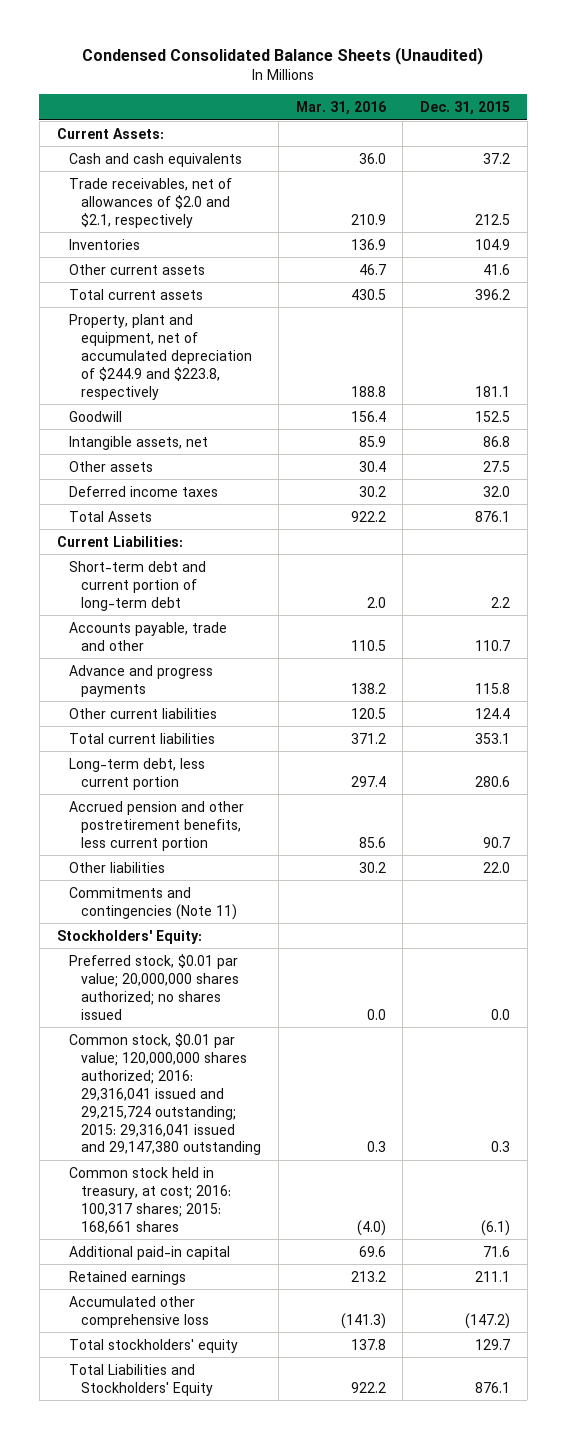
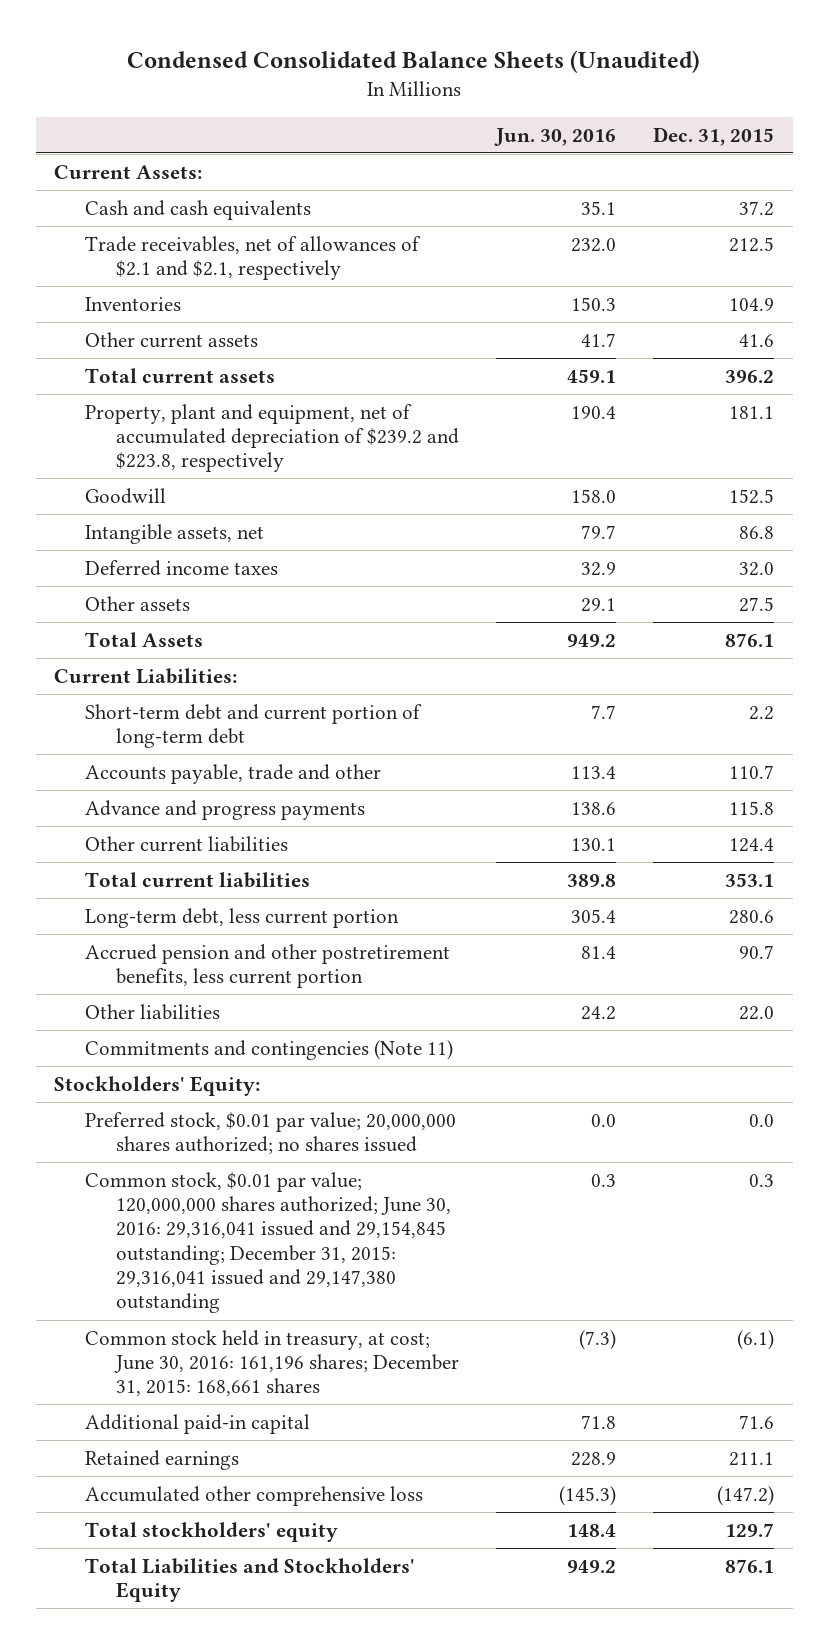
[295,100,386,115] Mar. 31, 2016 -> none
none -> [493,127,616,146] Jun. 30, 2016
[68,177,232,228] Trade receivables, net of allowances of $2.0 and $2.1, respectively -> [85,235,422,280] Trade receivables, net of allowances of $2.1 and $2.1, respectively
[68,313,252,400] Property, plant and equipment, net of accumulated depreciation of $244.9 and $223.8, respectively -> [85,403,459,473] Property, plant and equipment, net of accumulated depreciation of $239.2 and $223.8, respectively
[68,460,153,472] Other assets -> [85,595,191,611] Other assets
[68,1032,261,1156] Common stock, $0.01 par value; 120,000,000 shares authorized; 2016: 29,316,041 issued and 29,215,724 outstanding; 2015: 29,316,041 issued and 29,147,380 outstanding -> [85,1171,451,1314] Common stock, $0.01 par value; 120,000,000 shares authorized; June 30, 2016: 29,316,041 issued and 29,154,845 outstanding; December 31, 2015: 29,316,041 issued and 29,147,380 outstanding
[68,1166,231,1234] Common stock held in treasury, at cost; 2016: 100,317 shares; 2015: 168,661 shares -> [85,1329,459,1397] Common stock held in treasury, at cost; June 30, 2016: 161,196 shares; December 31, 2015: 168,661 shares

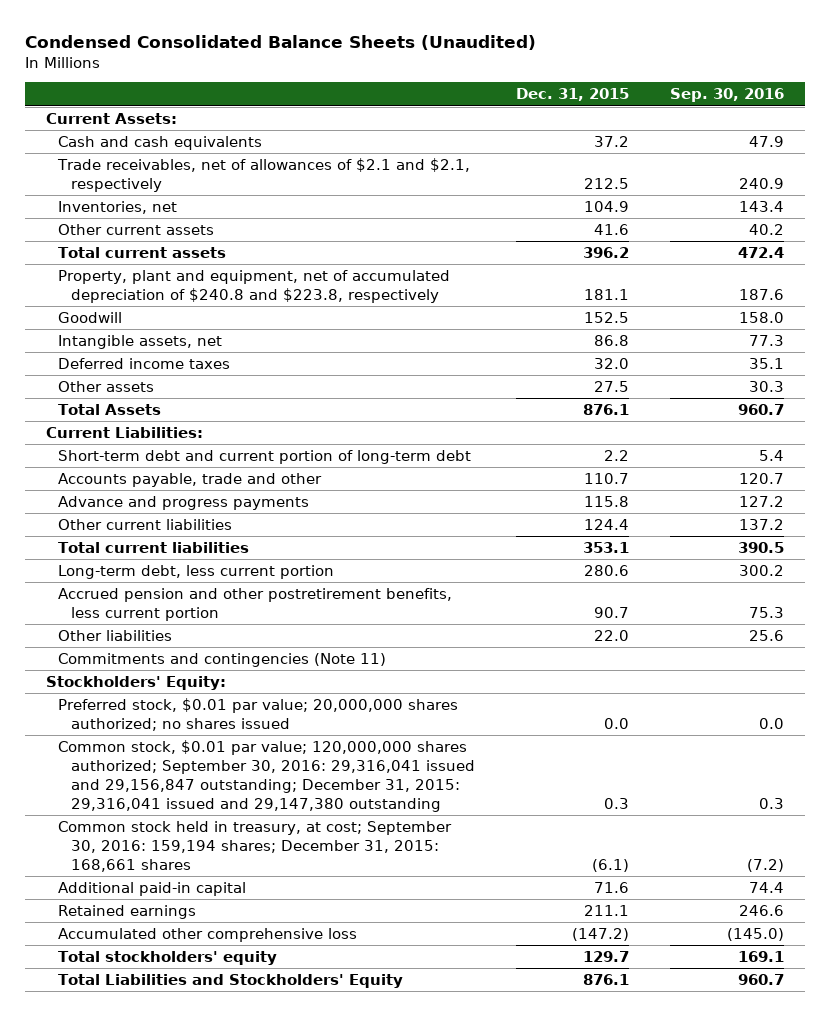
[493,127,616,146] Jun. 30, 2016 -> none
none -> [670,88,785,103] Sep. 30, 2016
[85,296,182,311] Inventories -> [58,201,178,215] Inventories, net
[85,403,459,473] Property, plant and equipment, net of accumulated depreciation of $239.2 and $223.8, respectively -> [58,270,451,304] Property, plant and equipment, net of accumulated depreciation of $240.8 and $223.8, respectively
[85,1171,451,1314] Common stock, $0.01 par value; 120,000,000 shares authorized; June 30, 2016: 29,316,041 issued and 29,154,845 outstanding; December 31, 2015: 29,316,041 issued and 29,147,380 outstanding -> [58,740,475,813] Common stock, $0.01 par value; 120,000,000 shares authorized; September 30, 2016: 29,316,041 issued and 29,156,847 outstanding; December 31, 2015: 29,316,041 issued and 29,147,380 outstanding
[85,1329,459,1397] Common stock held in treasury, at cost; June 30, 2016: 161,196 shares; December 31, 2015: 168,661 shares -> [58,821,453,873] Common stock held in treasury, at cost; September 30, 2016: 159,194 shares; December 31, 2015: 168,661 shares

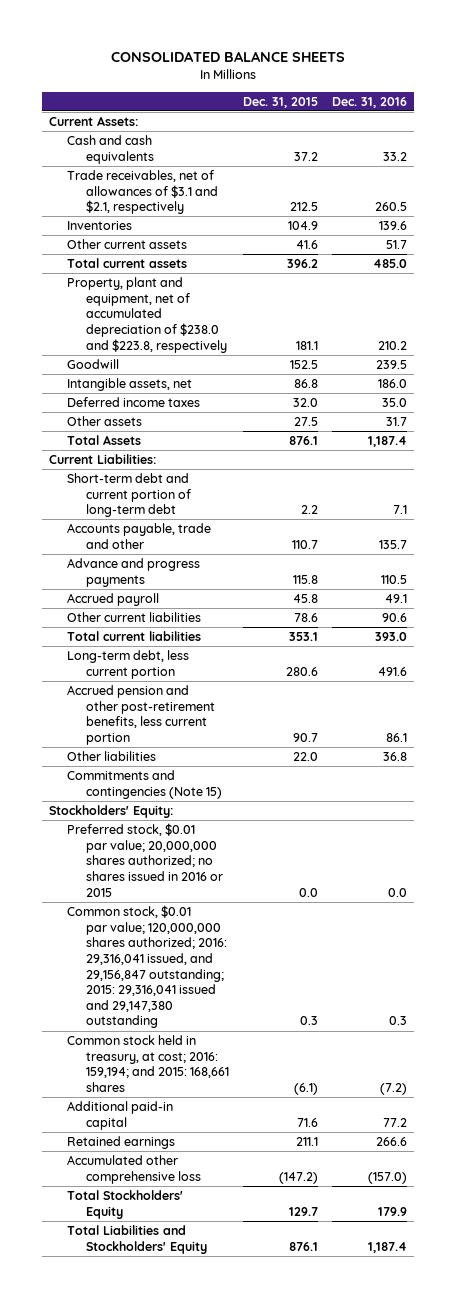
[25,34,537,50] Condensed Consolidated Balance Sheets (Unaudited) -> [110,50,345,62] CONSOLIDATED BALANCE SHEETS
[670,88,785,103] Sep. 30, 2016 -> none
none -> [331,96,407,108] Dec. 31, 2016
[57,158,471,193] Trade receivables, net of allowances of $2.1 and $2.1, respectively -> [67,170,218,215] Trade receivables, net of allowances of $3.1 and $2.1, respectively
[58,201,178,215] Inventories, net -> [67,221,133,231] Inventories
[58,270,451,304] Property, plant and equipment, net of accumulated depreciation of $240.8 and $223.8, respectively -> [67,277,227,353] Property, plant and equipment, net of accumulated depreciation of $238.0 and $223.8, respectively
none -> [67,593,160,607] Accrued payroll
[583,519,629,531] 124.4 -> [293,613,318,623] 78.6
[58,588,453,622] Accrued pension and other postretirement benefits, less current portion -> [67,685,215,745] Accrued pension and other post-retirement benefits, less current portion
[58,653,387,668] Commitments and contingencies (Note 11) -> [67,770,222,799] Commitments and contingencies (Note 15)
[58,698,459,732] Preferred stock, $0.01 par value; 20,000,000 shares authorized; no shares issued -> [67,823,223,897] Preferred stock, $0.01 par value; 20,000,000 shares authorized; no shares issued in 2016 or 2015
[58,740,475,813] Common stock, $0.01 par value; 120,000,000 shares authorized; September 30, 2016: 29,316,041 issued and 29,156,847 outstanding; December 31, 2015: 29,316,041 issued and 29,147,380 outstanding -> [67,905,227,1029] Common stock, $0.01 par value; 120,000,000 shares authorized; 2016: 29,316,041 issued, and 29,156,847 outstanding; 2015: 29,316,041 issued and 29,147,380 outstanding
[58,821,453,873] Common stock held in treasury, at cost; September 30, 2016: 159,194 shares; December 31, 2015: 168,661 shares -> [67,1035,229,1092] Common stock held in treasury, at cost; 2016: 159,194; and 2015: 168,661 shares
[58,951,278,966] Total stockholders' equity -> [67,1190,184,1219] Total Stockholders' Equity

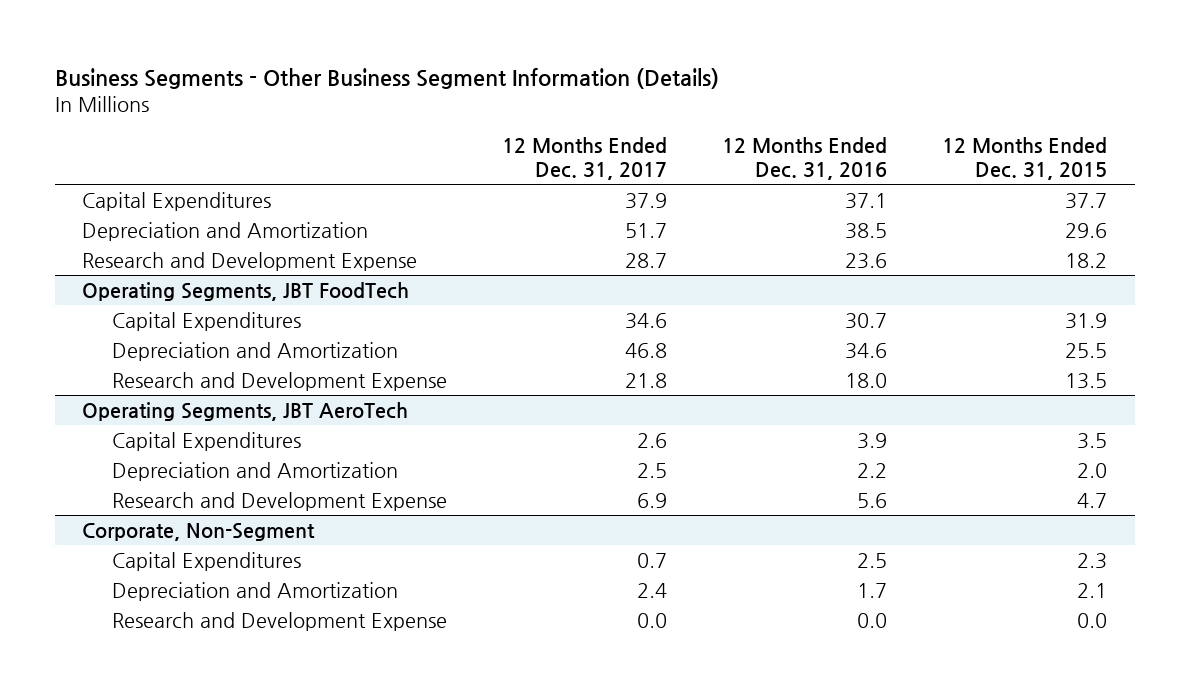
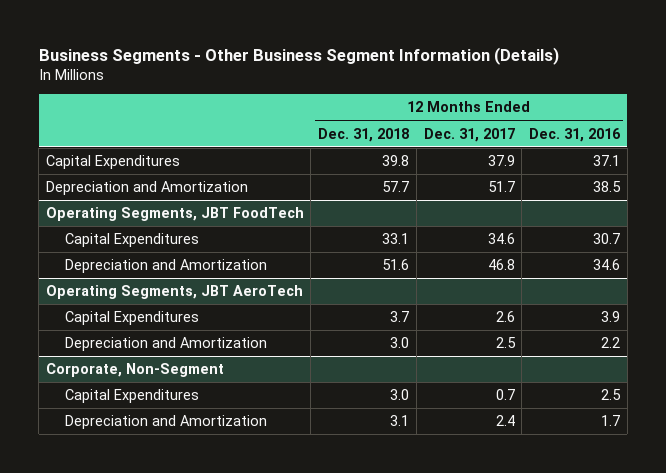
[942,136,1108,181] 12 Months Ended Dec. 31, 2015 -> none
none -> [318,127,410,142] Dec. 31, 2018
[82,251,418,271] Research and Development Expense -> none
[111,371,447,391] Research and Development Expense -> none
[111,491,447,511] Research and Development Expense -> none
[111,611,447,631] Research and Development Expense -> none

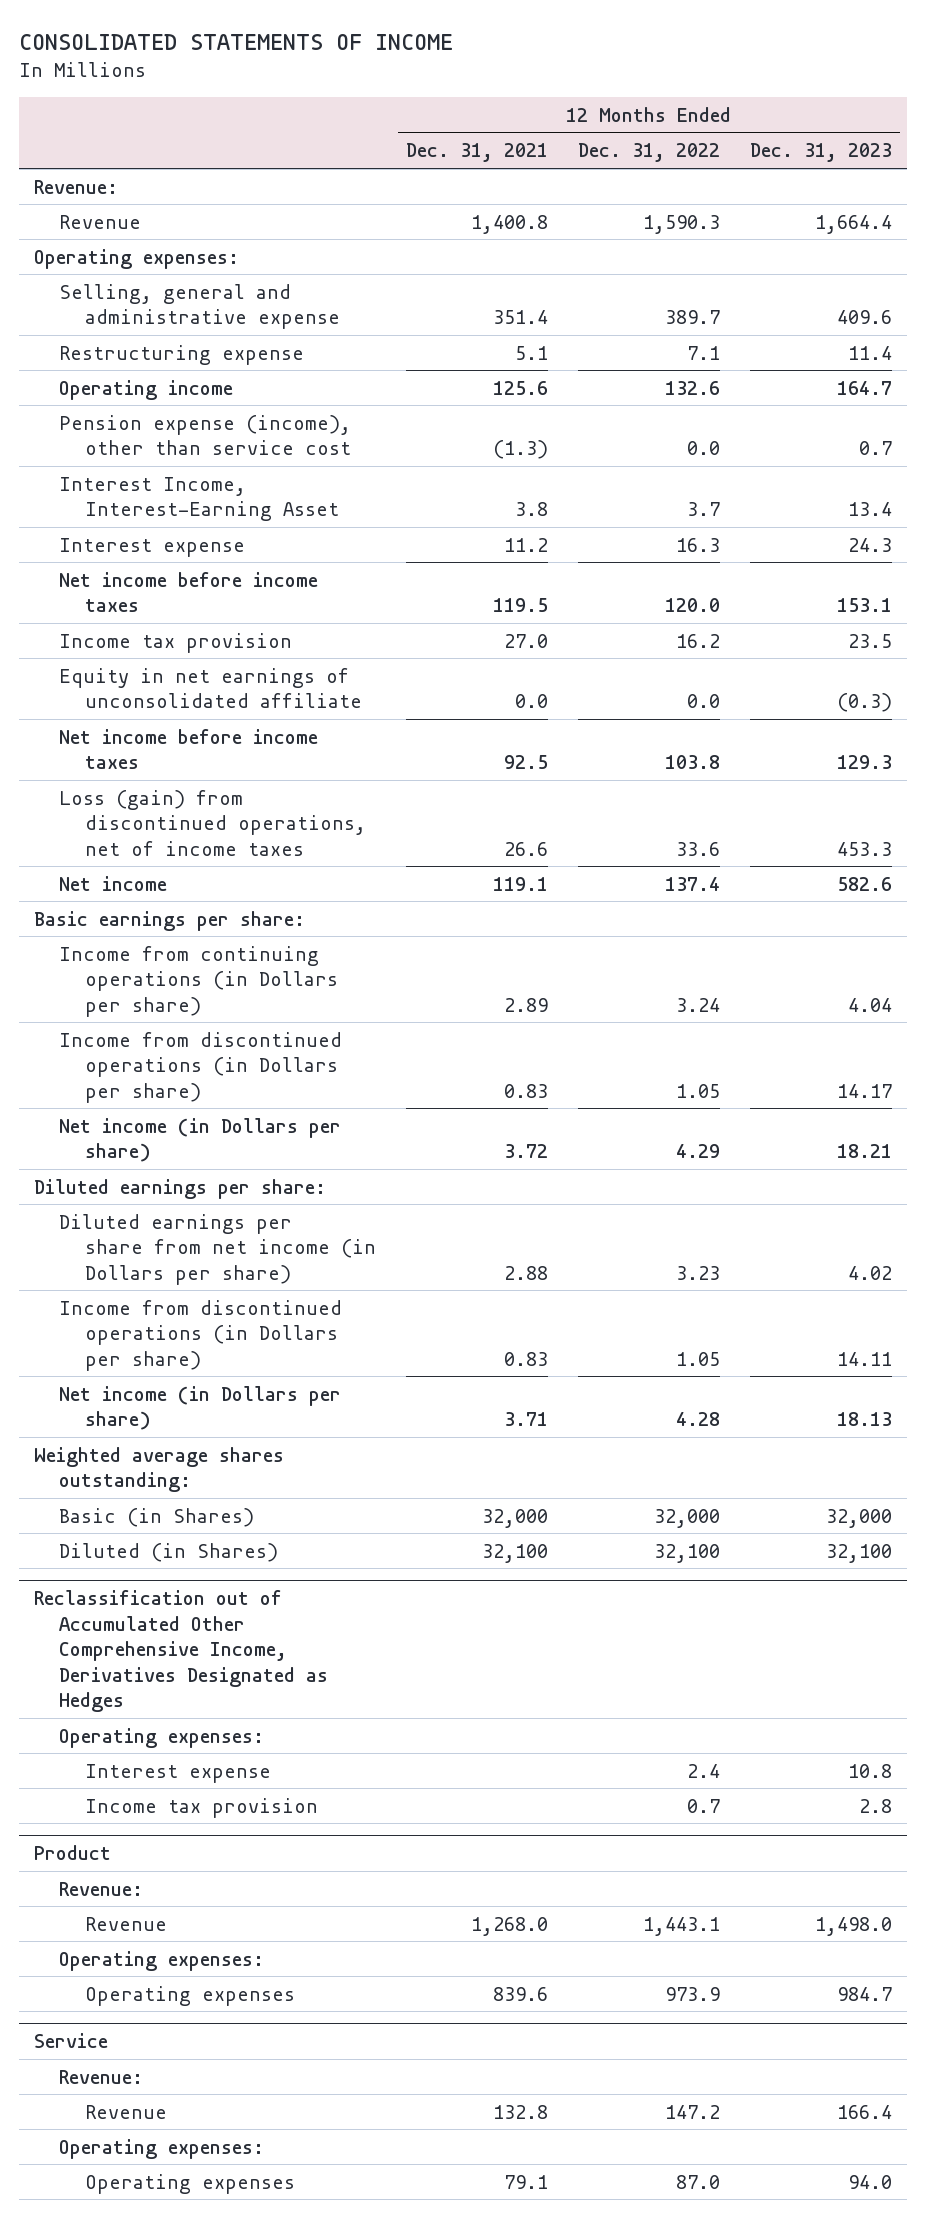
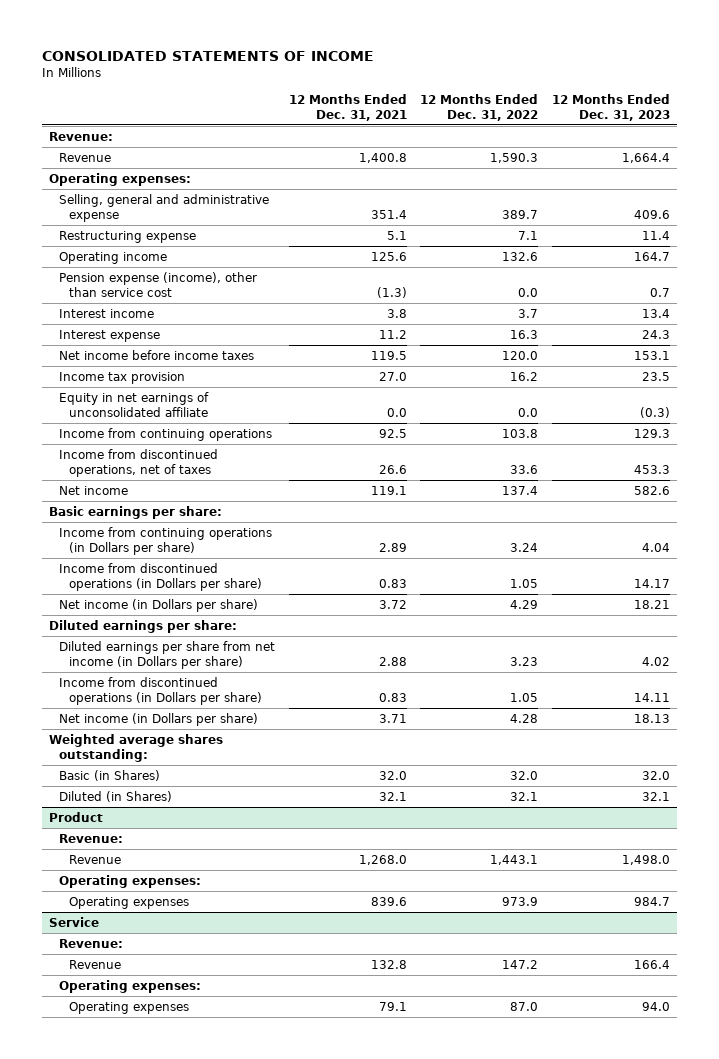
[59,476,339,522] Interest Income, Interest-Earning Asset -> [58,308,154,318] Interest income
[59,728,319,770] Net income before income taxes -> [58,427,272,441] Income from continuing operations
[59,789,366,856] Loss (gain) from discontinued operations, net of income taxes -> [58,448,218,477] Income from discontinued operations, net of taxes
[33,1590,329,1713] Reclassification out of Accumulated Other Comprehensive Income, Derivatives Designated as Hedges -> none
[59,1727,265,1748] Operating expenses: -> none
[84,1763,271,1783] Interest expense -> none
[84,1797,318,1818] Income tax provision -> none
[481,1508,548,1528] 32,000 -> [378,770,407,780] 32.0
[654,1508,721,1528] 32,000 -> [510,770,539,780] 32.0
[826,1508,893,1528] 32,000 -> [642,770,671,780] 32.0
[481,1543,548,1563] 32,100 -> [378,791,407,801] 32.1
[654,1543,721,1563] 32,100 -> [510,791,539,801] 32.1
[826,1543,893,1563] 32,100 -> [642,791,671,801] 32.1

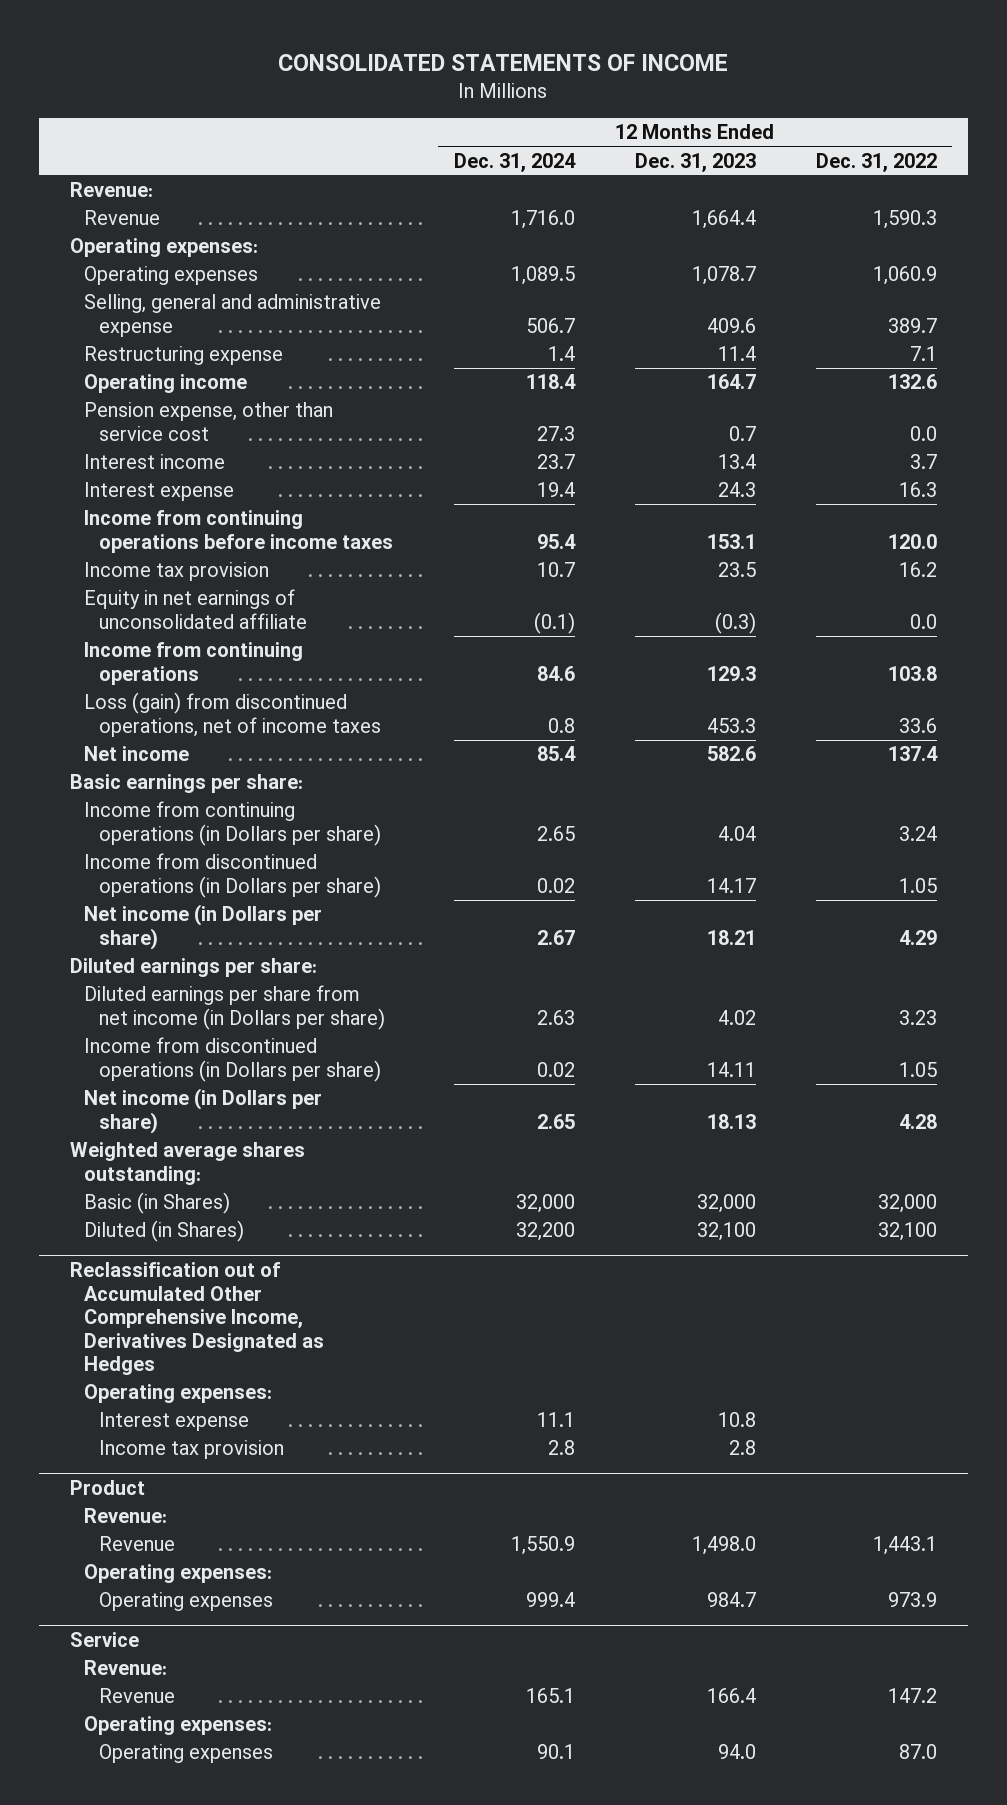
[288,93,407,121] 12 Months Ended Dec. 31, 2021 -> none
none -> [453,152,576,172] Dec. 31, 2024
none -> [84,266,259,286] Operating expenses
[58,271,257,297] Pension expense (income), other than service cost -> [84,402,334,441] Pension expense, other than service cost
[58,349,254,360] Net income before income taxes -> [84,510,394,553] Income from continuing operations before income taxes
[58,448,218,477] Income from discontinued operations, net of taxes -> [84,692,382,737] Loss (gain) from discontinued operations, net of income taxes
[510,770,539,780] 32.0 -> [878,1194,938,1214] 32,000
[642,770,671,780] 32.0 -> [696,1194,756,1214] 32,000
[510,791,539,801] 32.1 -> [878,1222,938,1242] 32,100
[642,791,671,801] 32.1 -> [696,1222,756,1242] 32,100
none -> [69,1262,325,1376] Reclassification out of Accumulated Other Comprehensive Income, Derivatives Designated as Hedges
none -> [84,1384,273,1404] Operating expenses:
none -> [99,1412,250,1432] Interest expense
none -> [99,1440,285,1460] Income tax provision

